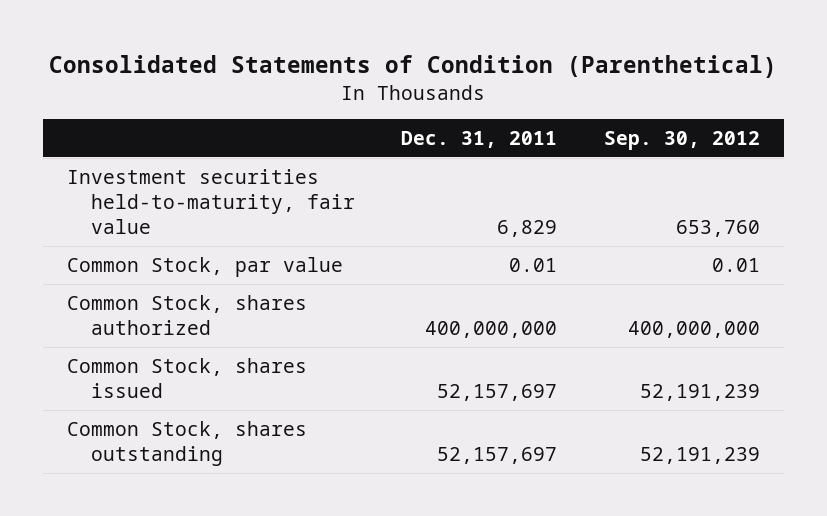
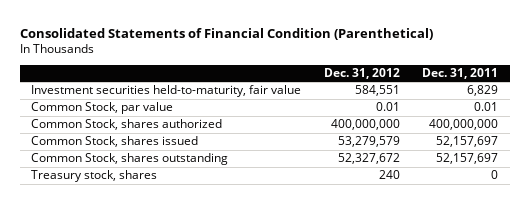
[49,55,778,79] Consolidated Statements of Condition (Parenthetical) -> [19,27,433,40] Consolidated Statements of Financial Condition (Parenthetical)
[604,130,761,150] Sep. 30, 2012 -> none
none -> [323,68,400,80] Dec. 31, 2012
none -> [31,170,158,183] Treasury stock, shares

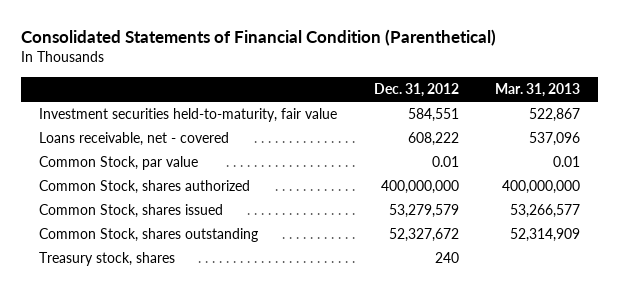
[422,68,499,80] Dec. 31, 2011 -> none
none -> [494,83,580,98] Mar. 31, 2013
none -> [39,132,230,147] Loans receivable, net - covered

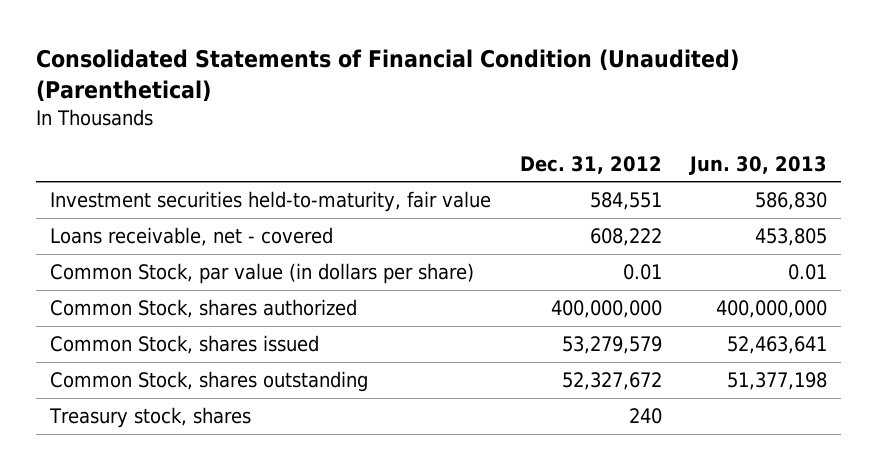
[21,29,497,47] Consolidated Statements of Financial Condition (Parenthetical) -> [36,49,740,103] Consolidated Statements of Financial Condition (Unaudited) (Parenthetical)
[494,83,580,98] Mar. 31, 2013 -> none
none -> [689,155,828,175] Jun. 30, 2013
[39,156,199,171] Common Stock, par value -> [50,263,475,285] Common Stock, par value (in dollars per share)

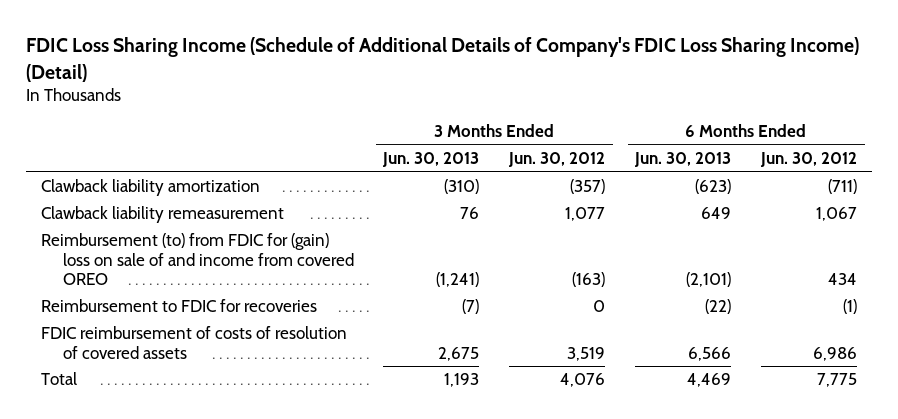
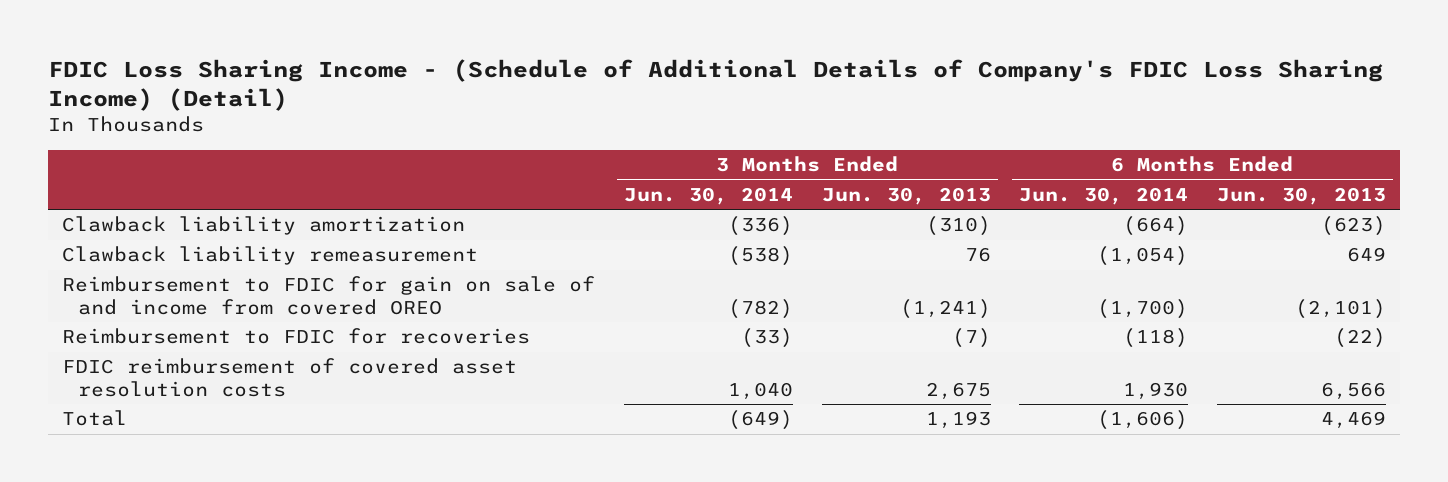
[26,37,860,82] FDIC Loss Sharing Income (Schedule of Additional Details of Company's FDIC Loss Sharing Income) (Detail) -> [48,59,1384,112] FDIC Loss Sharing Income - (Schedule of Additional Details of Company's FDIC Loss Sharing Income) (Detail)
[508,152,606,168] Jun. 30, 2012 -> none
[760,152,858,168] Jun. 30, 2012 -> none
none -> [624,187,794,206] Jun. 30, 2014
none -> [1019,187,1189,206] Jun. 30, 2014
[41,233,354,286] Reimbursement (to) from FDIC for (gain) loss on sale of and income from covered OREO -> [62,276,596,315] Reimbursement to FDIC for gain on sale of and income from covered OREO
[41,326,348,359] FDIC reimbursement of costs of resolution of covered assets -> [62,358,518,397] FDIC reimbursement of covered asset resolution costs

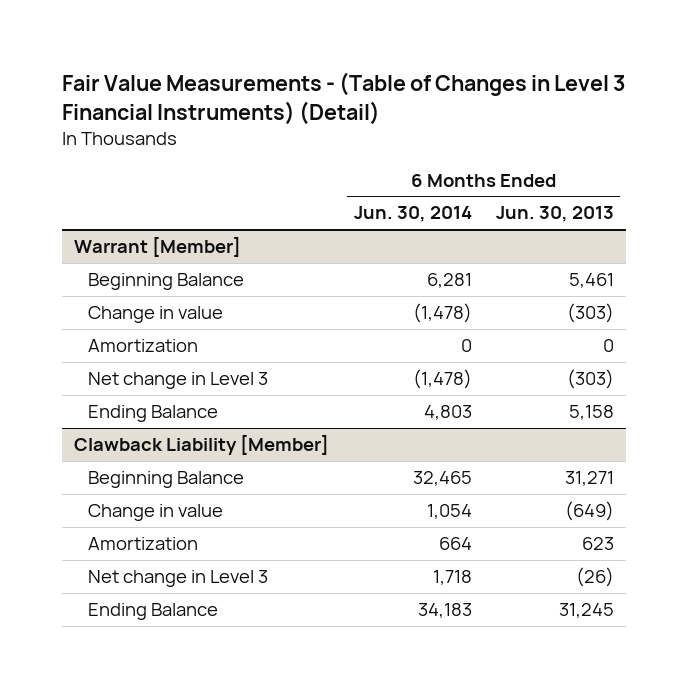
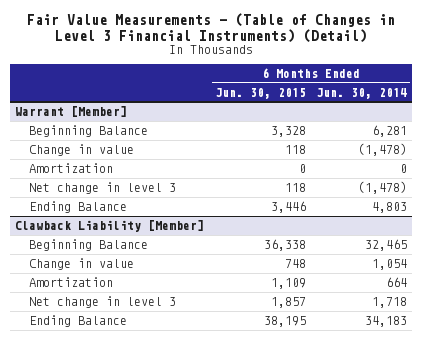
[496,206,615,223] Jun. 30, 2013 -> none
none -> [214,87,306,99] Jun. 30, 2015
[88,372,269,390] Net change in Level 3 -> [29,181,177,194] Net change in level 3
[88,570,269,588] Net change in Level 3 -> [29,295,177,308] Net change in level 3

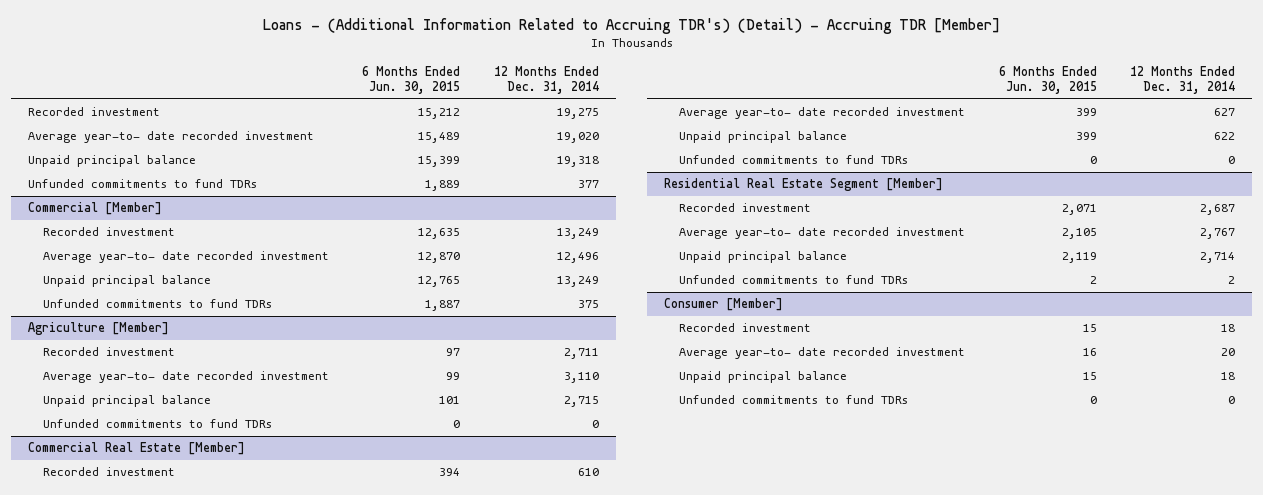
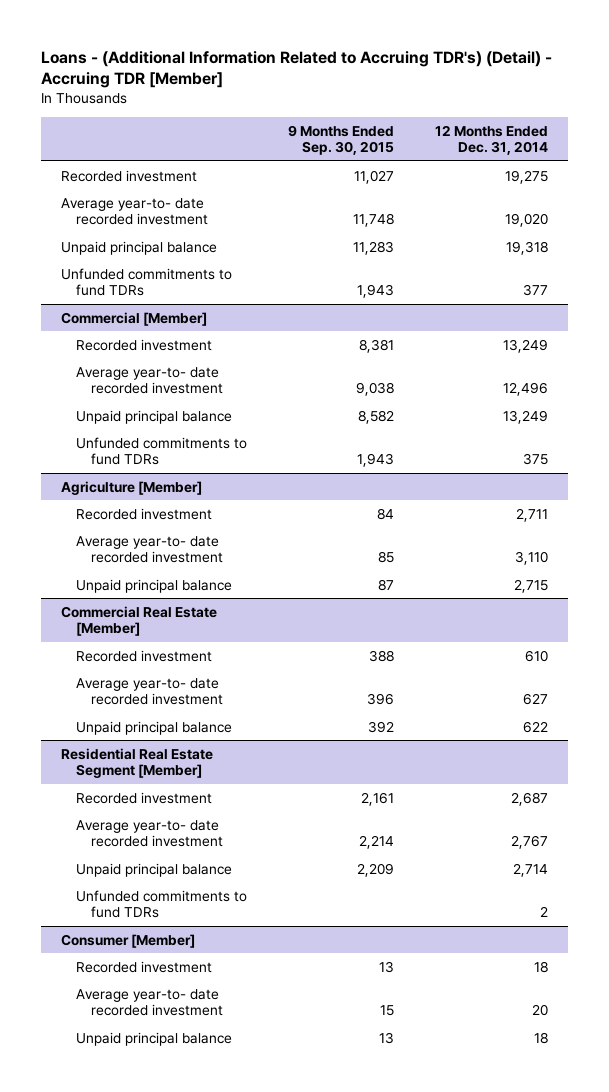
[362,65,461,94] 6 Months Ended Jun. 30, 2015 -> none
none -> [288,124,395,156] 9 Months Ended Sep. 30, 2015
[42,419,272,429] Unfunded commitments to fund TDRs -> none
[679,155,909,165] Unfunded commitments to fund TDRs -> none
[679,395,909,405] Unfunded commitments to fund TDRs -> none

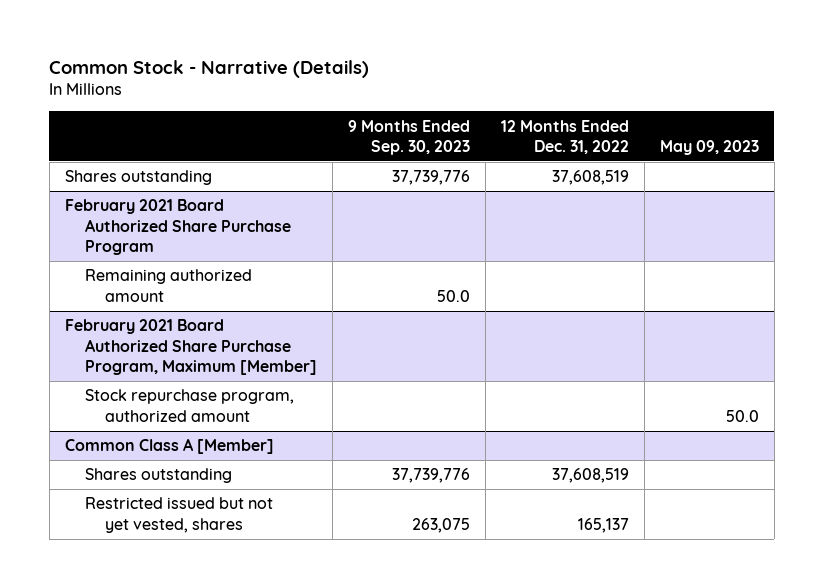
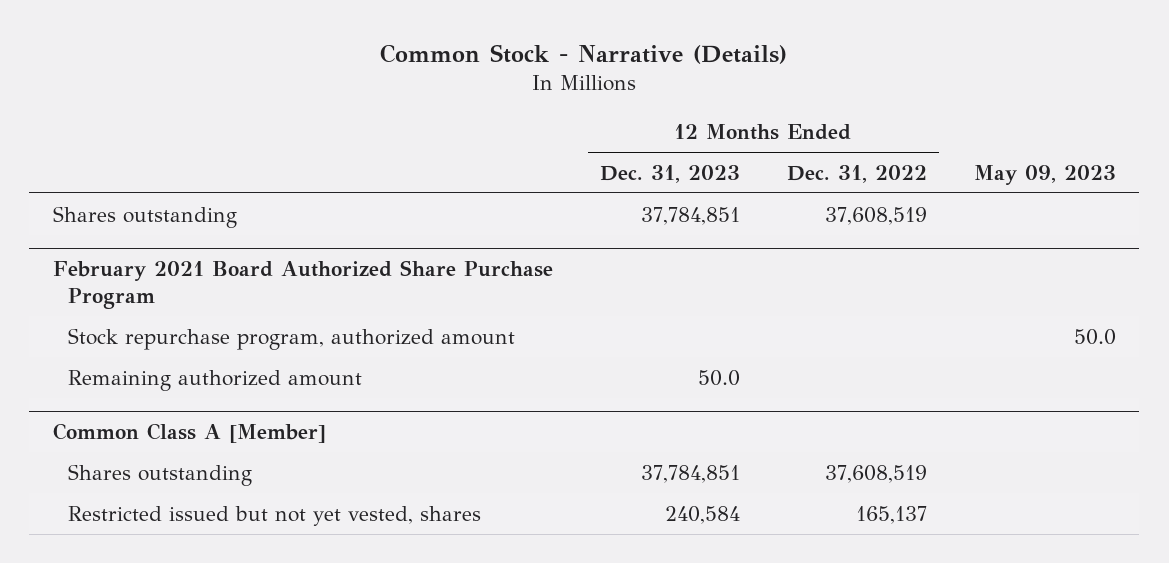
[347,119,470,155] 9 Months Ended Sep. 30, 2023 -> none
none -> [599,164,740,183] Dec. 31, 2023
[64,319,317,376] February 2021 Board Authorized Share Purchase Program, Maximum [Member] -> none
[84,269,252,302] Remaining authorized amount -> [68,369,363,391] Remaining authorized amount

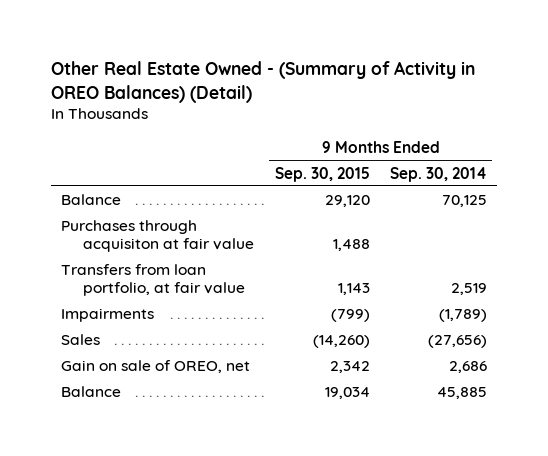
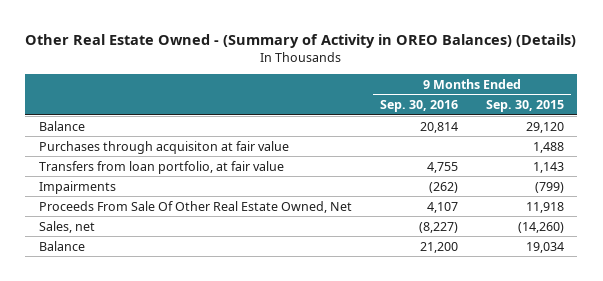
[51,60,476,103] Other Real Estate Owned - (Summary of Activity in OREO Balances) (Detail) -> [25,33,577,48] Other Real Estate Owned - (Summary of Activity in OREO Balances) (Details)
[389,166,487,182] Sep. 30, 2014 -> none
none -> [379,100,458,113] Sep. 30, 2016
[61,360,251,374] Gain on sale of OREO, net -> none
none -> [39,200,353,213] Proceeds From Sale Of Other Real Estate Owned, Net
[61,334,101,346] Sales -> [39,220,96,233] Sales, net

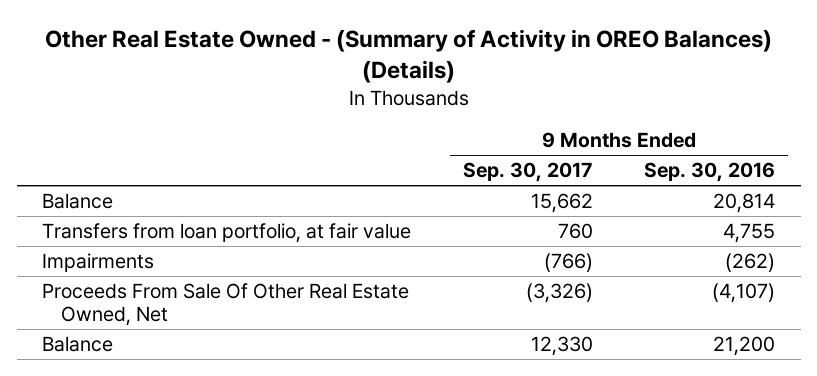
[485,100,564,113] Sep. 30, 2015 -> none
none -> [462,162,593,183] Sep. 30, 2017
[39,140,290,154] Purchases through acquisiton at fair value -> none
[39,220,96,233] Sales, net -> none
[426,201,458,213] 4,107 -> [711,283,775,304] (4,107)

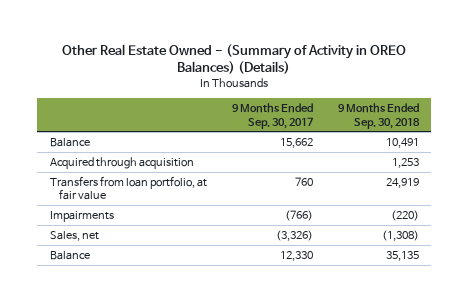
[643,162,775,183] Sep. 30, 2016 -> none
none -> [337,103,420,129] 9 Months Ended Sep. 30, 2018
none -> [49,156,194,169] Acquired through acquisition
[42,283,410,327] Proceeds From Sale Of Other Real Estate Owned, Net -> [49,230,99,241] Sales, net

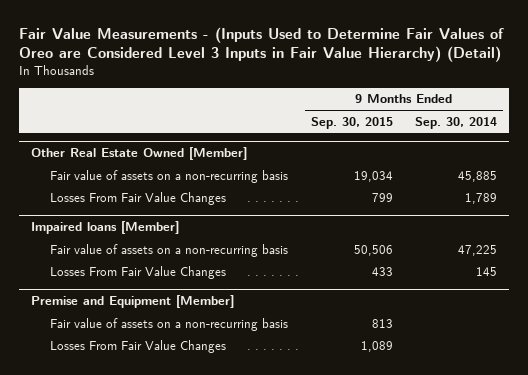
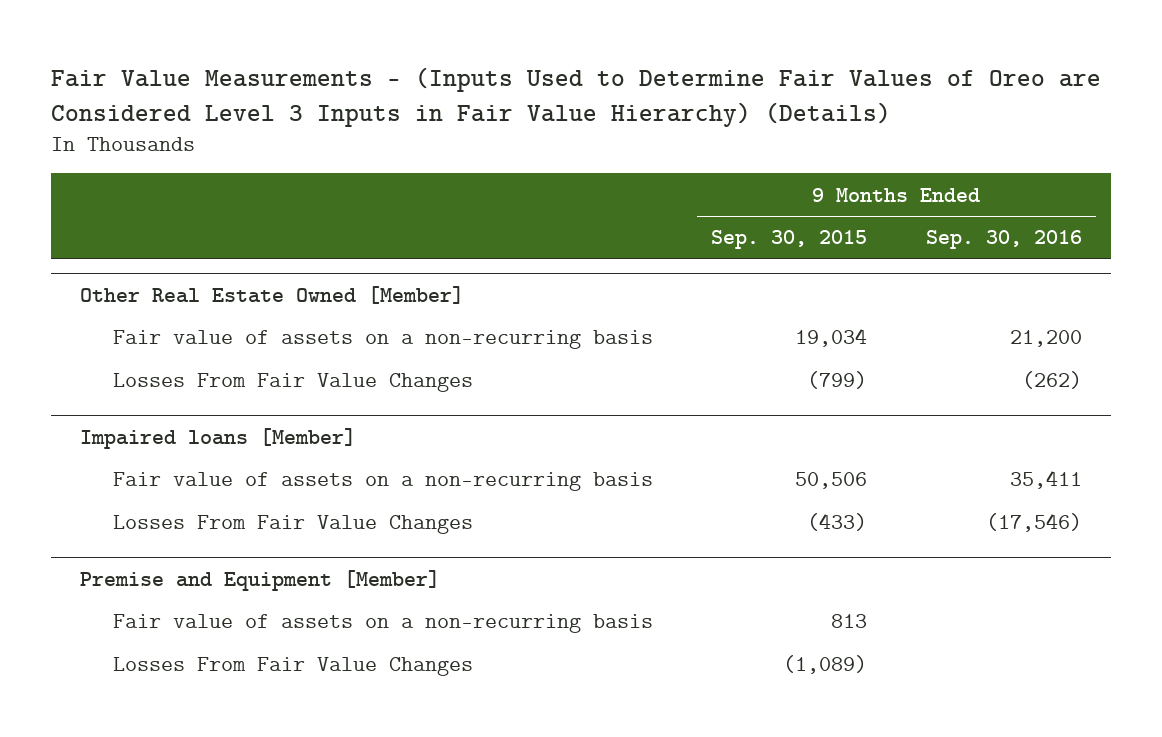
[19,26,505,63] Fair Value Measurements - (Inputs Used to Determine Fair Values of Oreo are Considered Level 3 Inputs in Fair Value Hierarchy) (Detail) -> [51,66,1102,127] Fair Value Measurements - (Inputs Used to Determine Fair Values of Oreo are Considered Level 3 Inputs in Fair Value Hierarchy) (Details)
[415,116,498,129] Sep. 30, 2014 -> none
none -> [925,230,1082,250] Sep. 30, 2016
[371,192,393,202] 799 -> [807,371,868,390] (799)
[371,266,393,276] 433 -> [807,513,868,532] (433)
[360,340,393,352] 1,089 -> [783,655,868,675] (1,089)

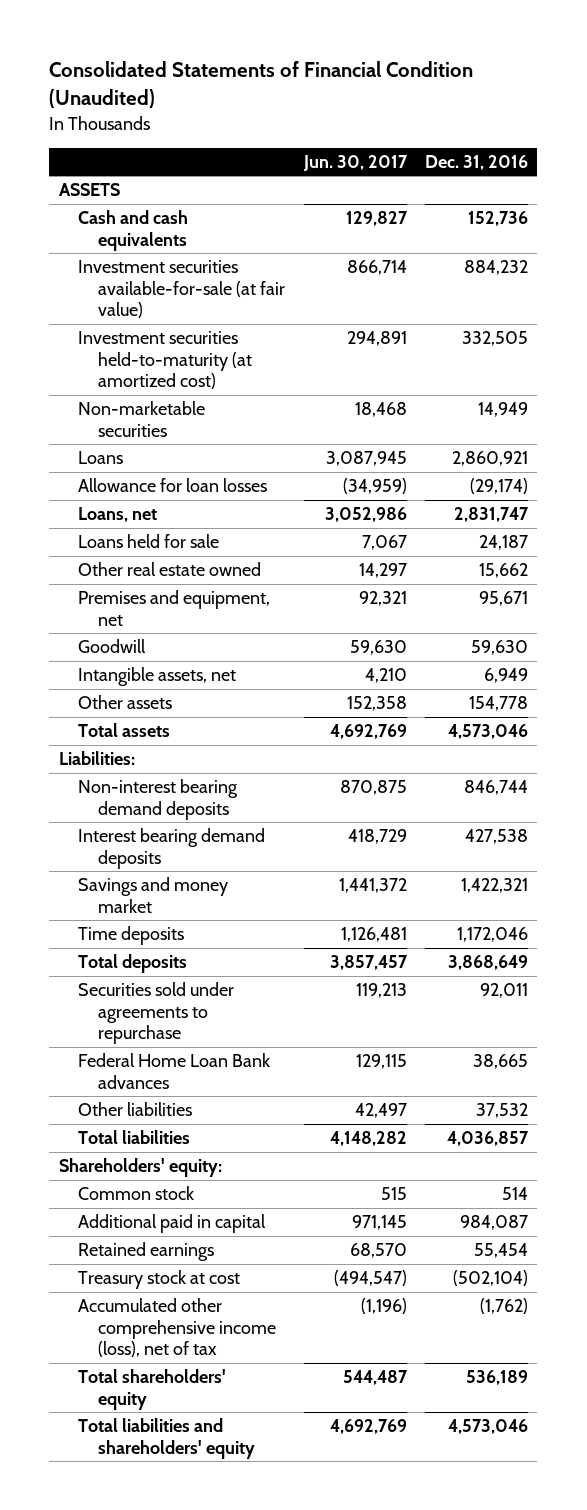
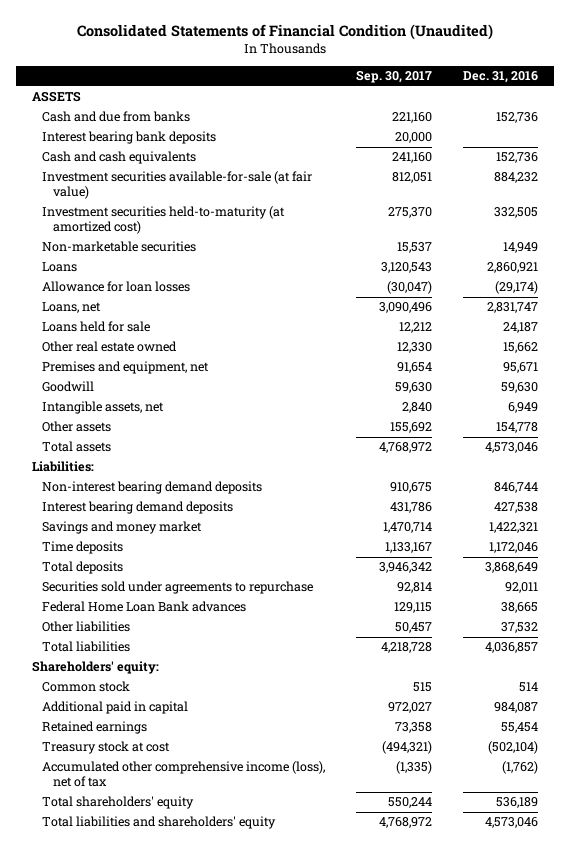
[302,154,408,171] Jun. 30, 2017 -> none
none -> [356,70,433,84] Sep. 30, 2017
none -> [42,111,191,123] Cash and due from banks
none -> [42,131,217,145] Interest bearing bank deposits

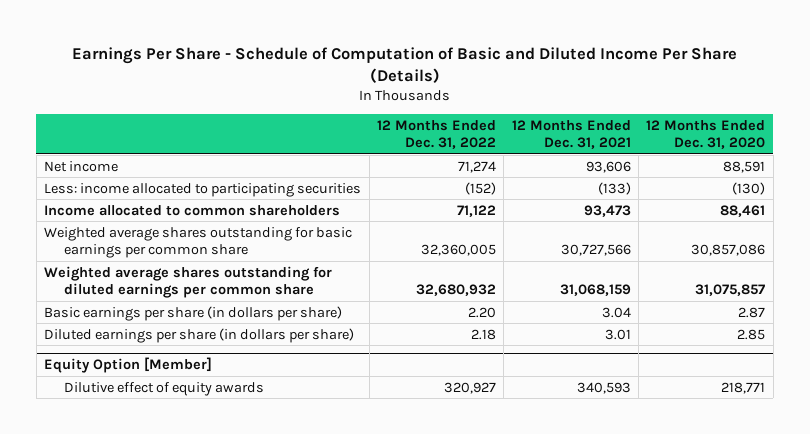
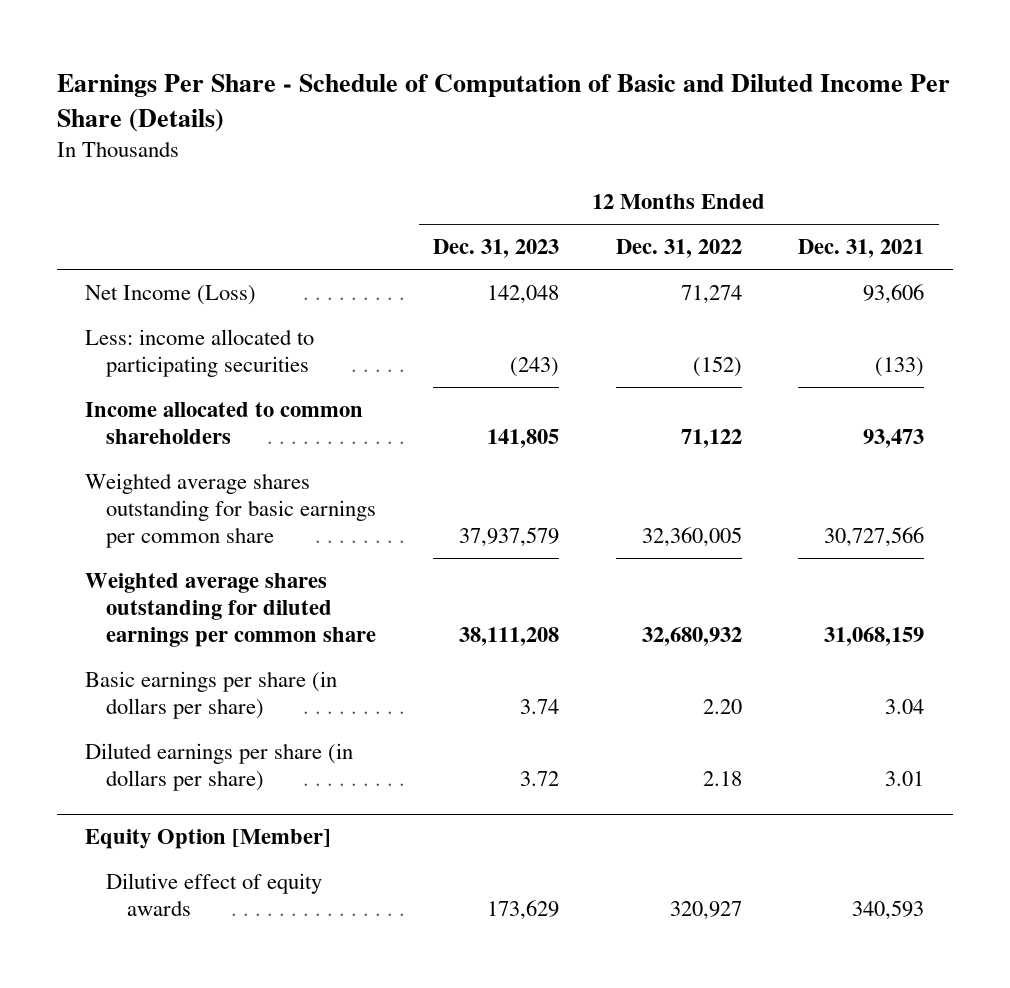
[646,119,766,150] 12 Months Ended Dec. 31, 2020 -> none
none -> [432,239,559,259] Dec. 31, 2023
[44,160,119,172] Net income -> [85,284,257,305] Net Income (Loss)

